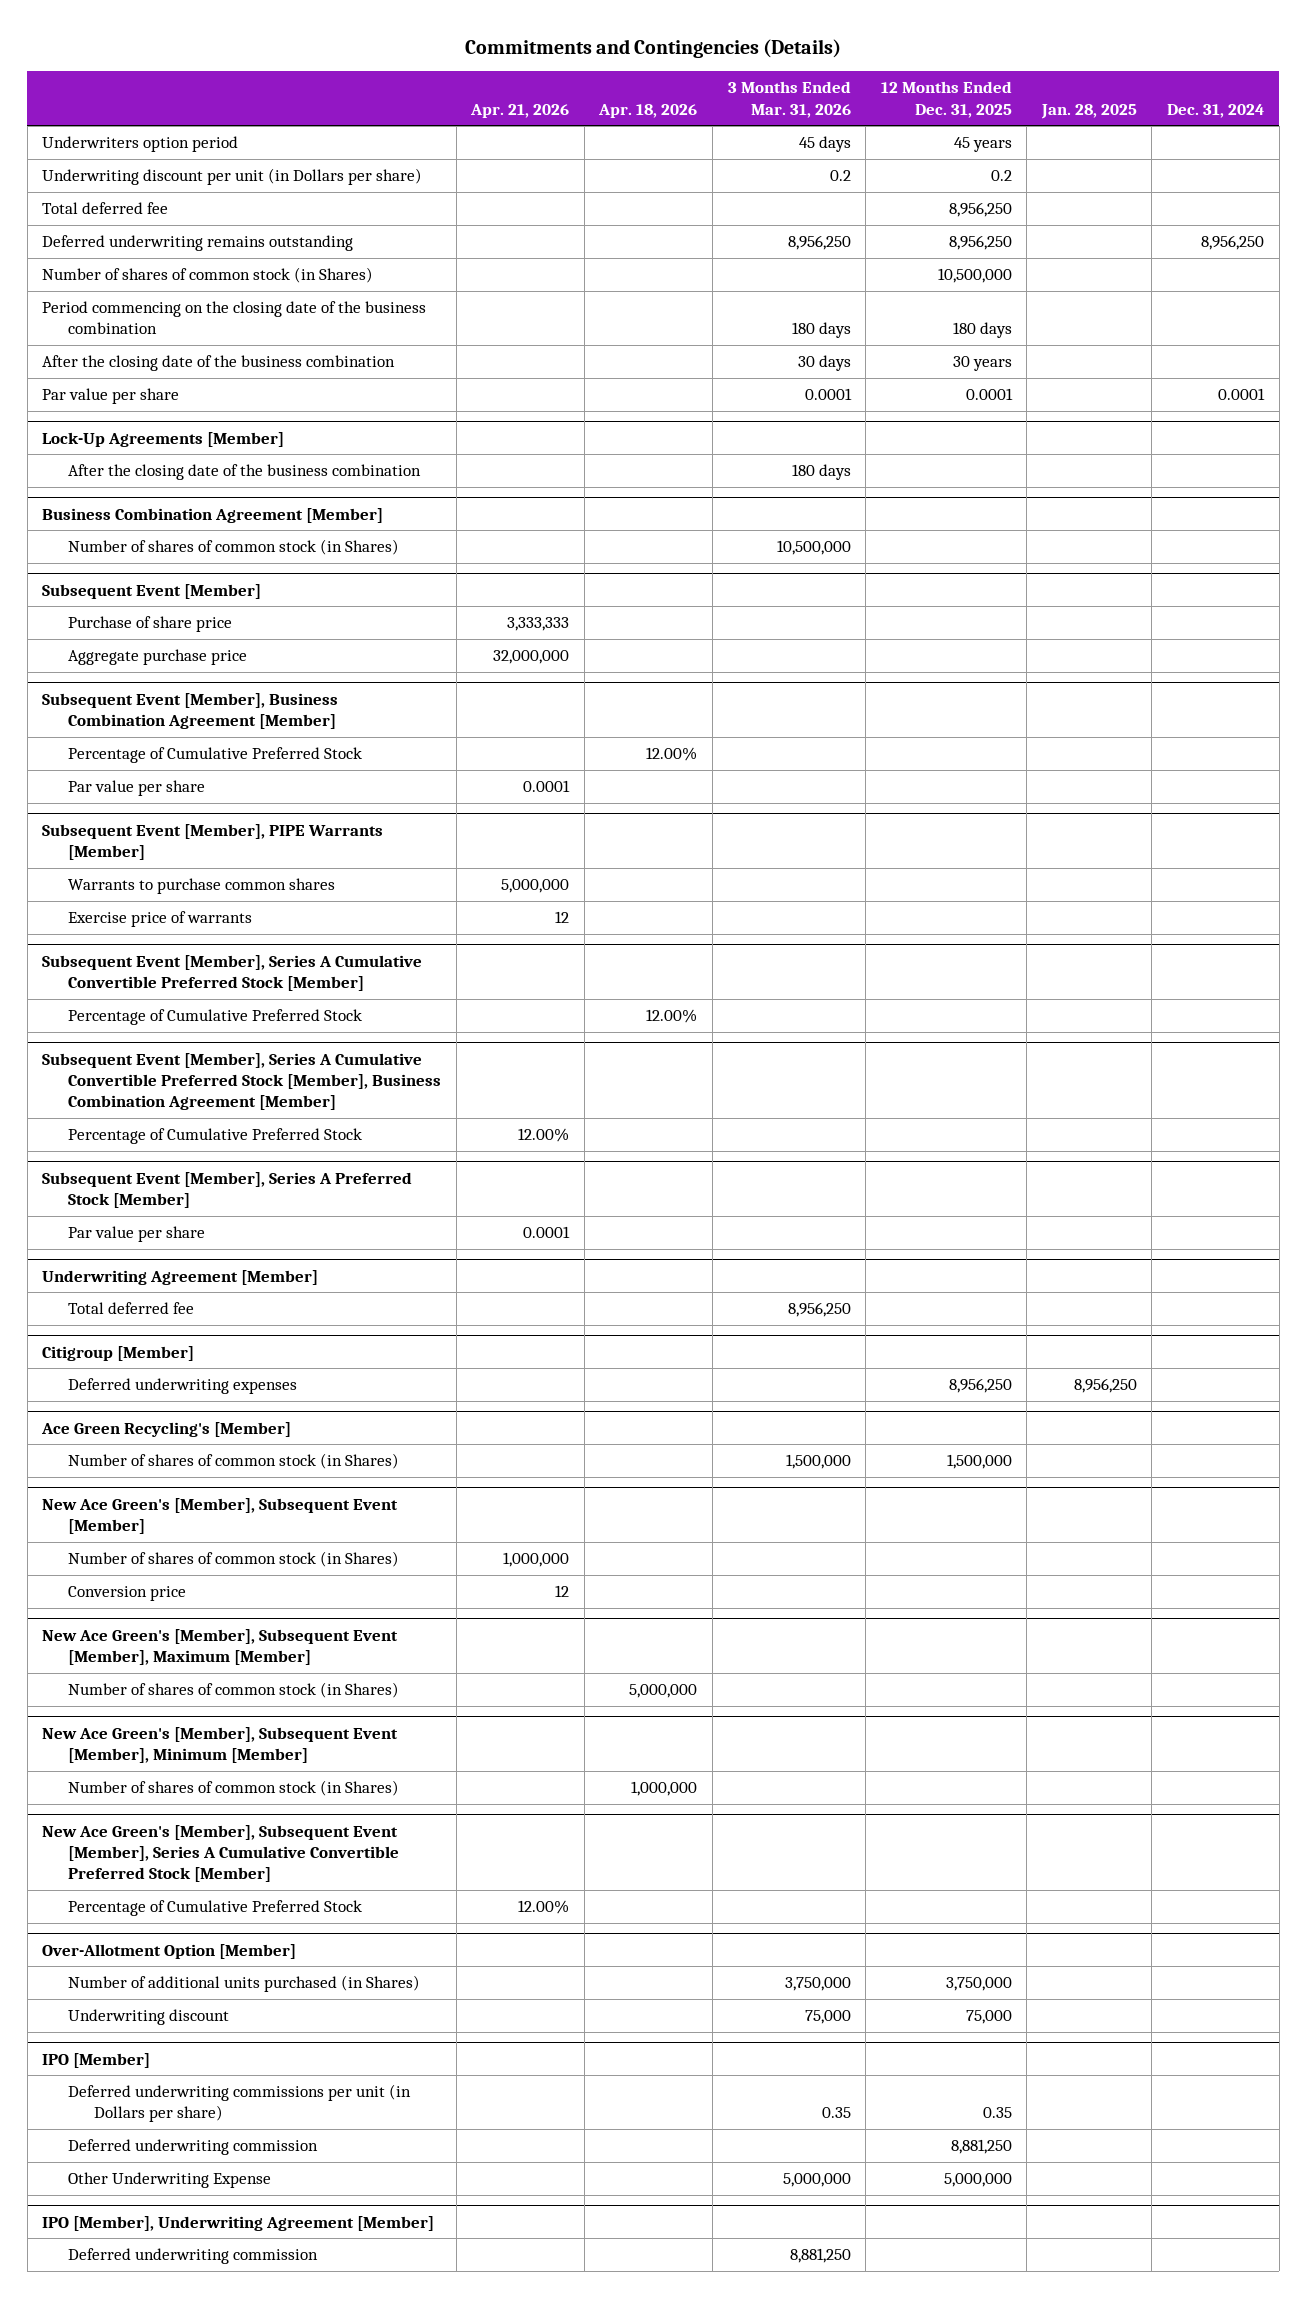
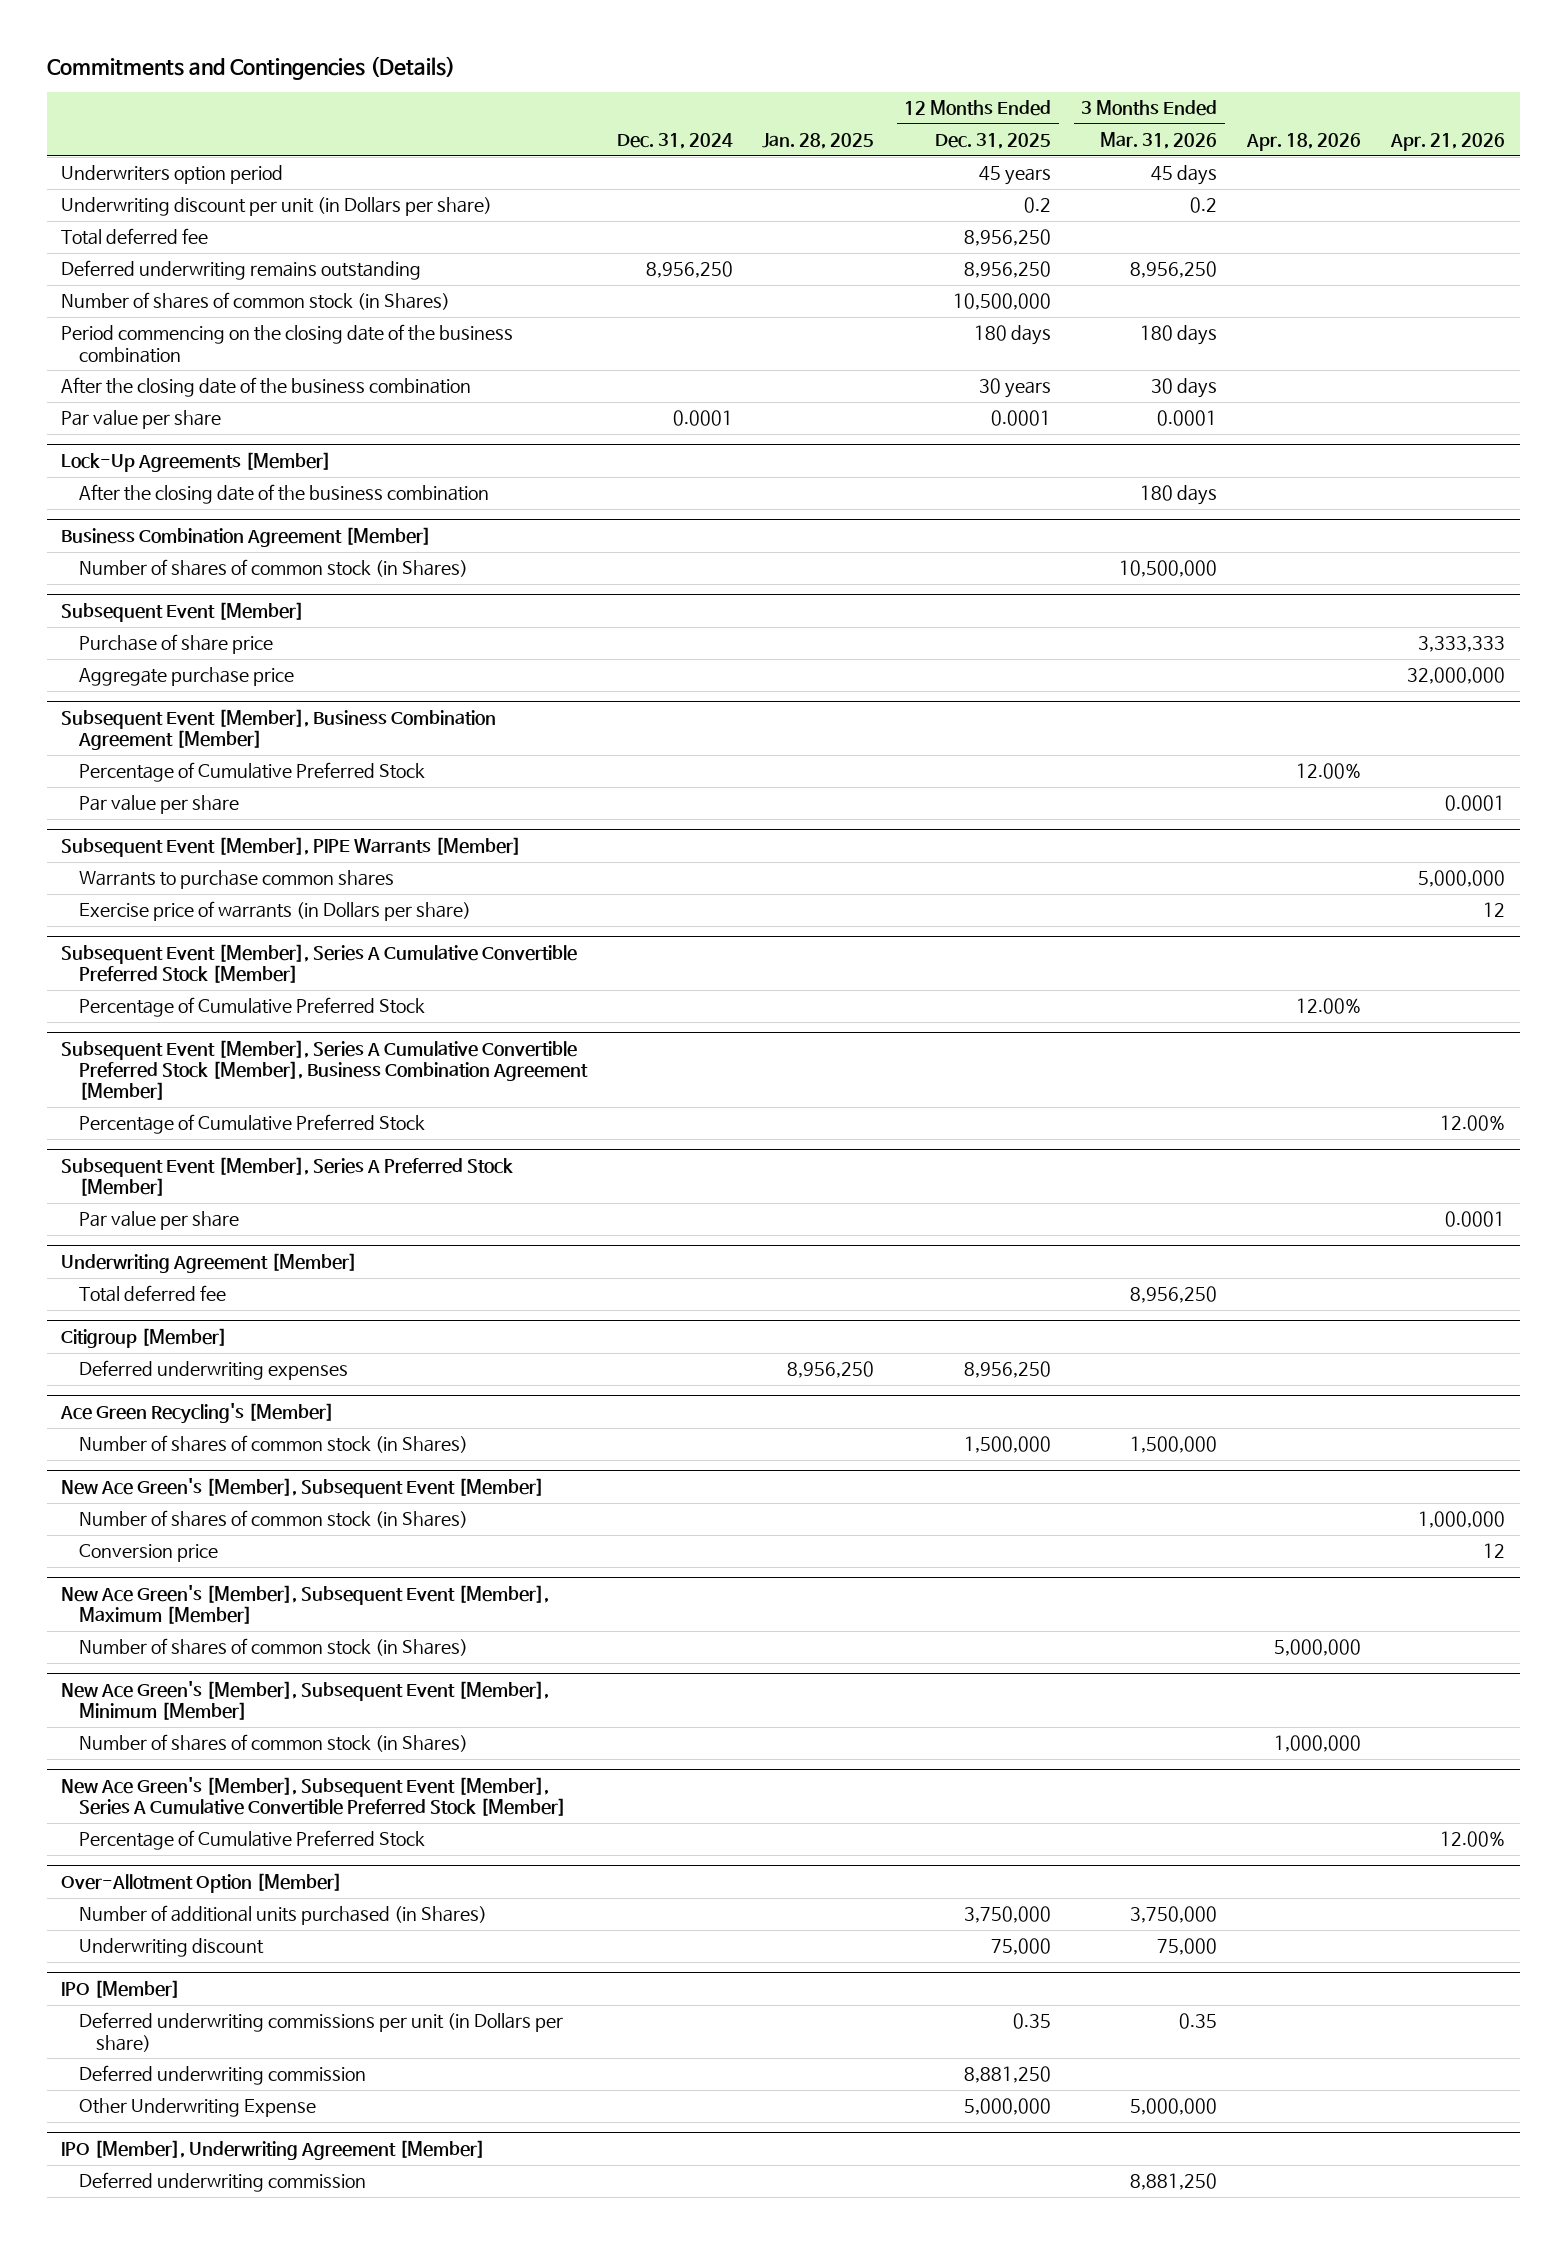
[68,911,253,928] Exercise price of warrants -> [78,901,471,922] Exercise price of warrants (in Dollars per share)

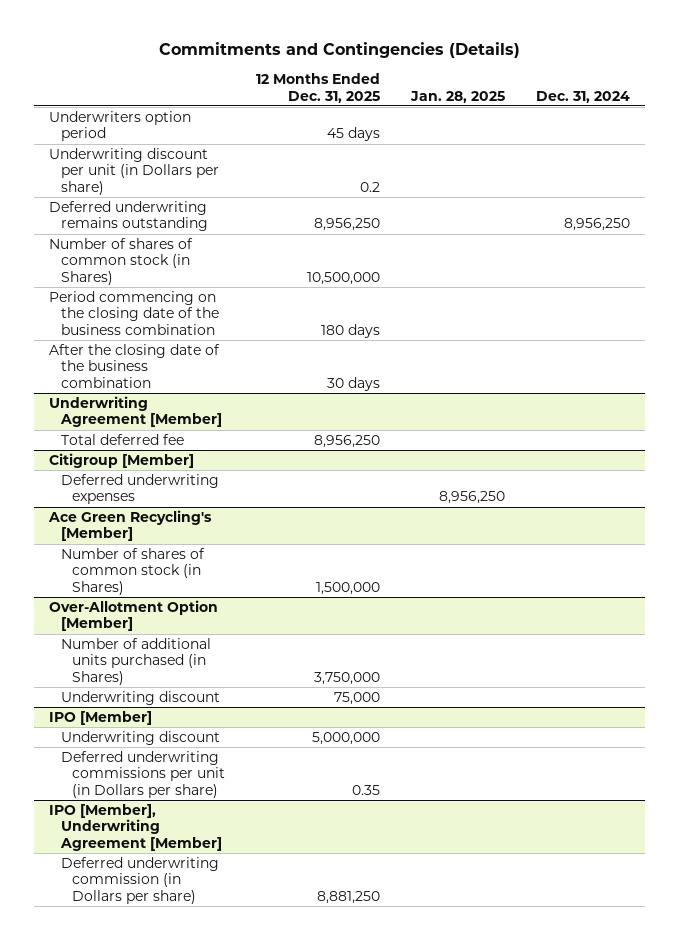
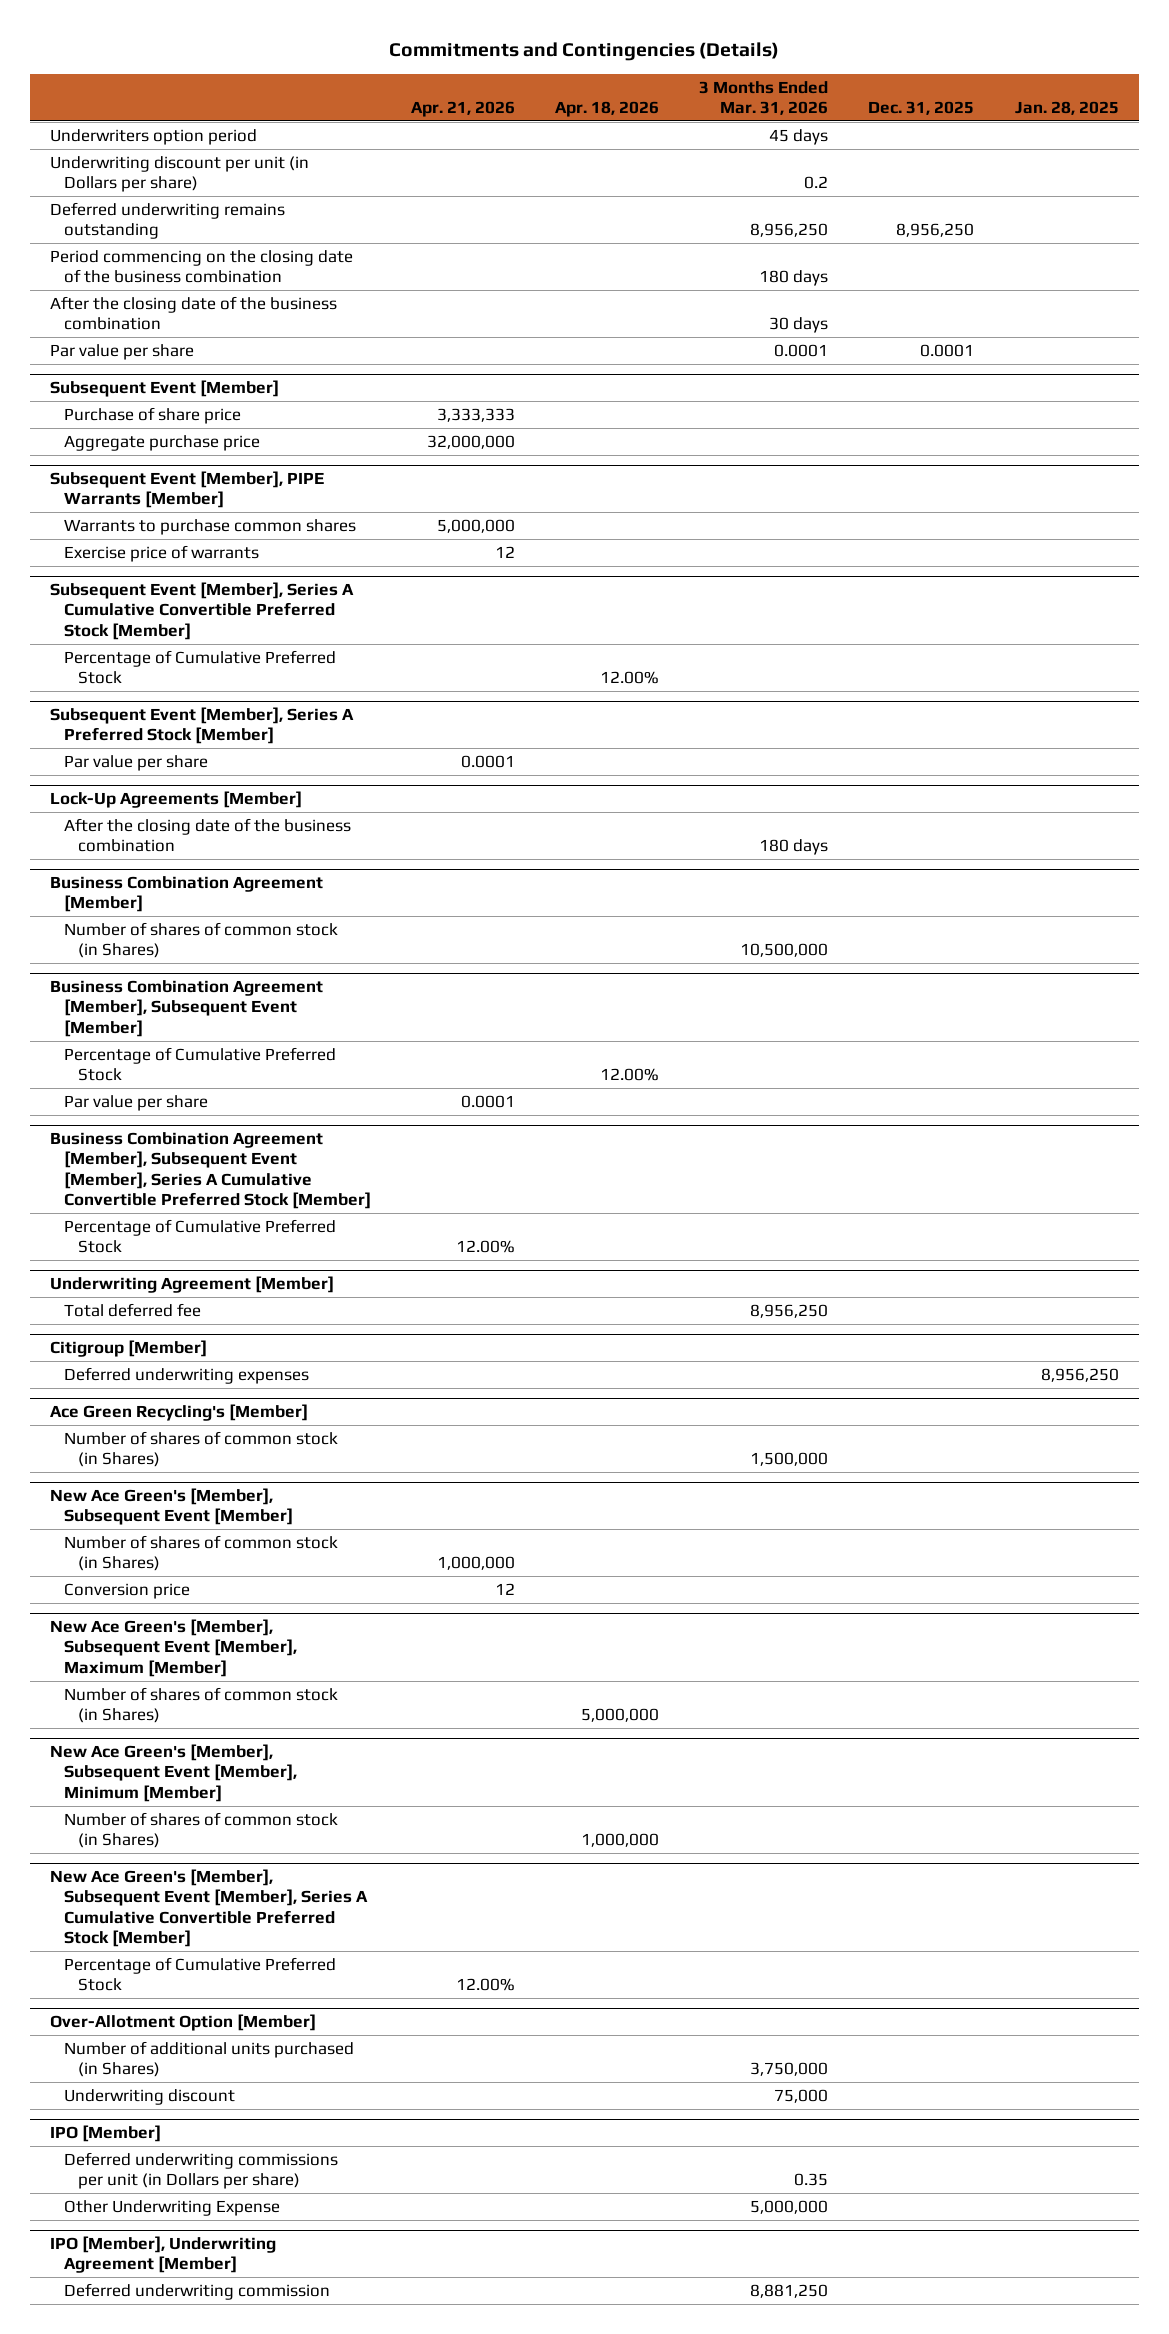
[256,73,381,103] 12 Months Ended Dec. 31, 2025 -> none
[536,90,631,103] Dec. 31, 2024 -> none
none -> [411,100,516,117] Apr. 21, 2026
none -> [555,100,660,117] Apr. 18, 2026
none -> [699,80,829,115] 3 Months Ended Mar. 31, 2026
none -> [868,100,975,115] Dec. 31, 2025
[49,238,194,285] Number of shares of common stock (in Shares) -> none
none -> [49,344,194,361] Par value per share
none -> [49,380,279,398] Subsequent Event [Member]
none -> [63,407,241,425] Purchase of share price
none -> [63,435,260,452] Aggregate purchase price
none -> [49,471,324,509] Subsequent Event [Member], PIPE Warrants [Member]
none -> [63,519,356,536] Warrants to purchase common shares
none -> [63,545,259,563] Exercise price of warrants
none -> [49,582,354,640] Subsequent Event [Member], Series A Cumulative Convertible Preferred Stock [Member]
none -> [63,650,336,685] Percentage of Cumulative Preferred Stock
none -> [49,707,354,745] Subsequent Event [Member], Series A Preferred Stock [Member]
none -> [63,755,208,772] Par value per share
none -> [49,791,302,809] Lock-Up Agreements [Member]
none -> [63,818,351,853] After the closing date of the business combination
none -> [49,876,323,913] Business Combination Agreement [Member]
none -> [63,922,338,959] Number of shares of common stock (in Shares)
none -> [49,980,323,1037] Business Combination Agreement [Member], Subsequent Event [Member]
none -> [63,1047,336,1082] Percentage of Cumulative Preferred Stock
none -> [63,1095,208,1112] Par value per share
none -> [49,1132,371,1210] Business Combination Agreement [Member], Subsequent Event [Member], Series A Cumulative Convertible Preferred Stock [Member]
none -> [63,1219,336,1254] Percentage of Cumulative Preferred Stock
none -> [49,1488,293,1526] New Ace Green's [Member], Subsequent Event [Member]
none -> [63,1535,338,1572] Number of shares of common stock (in Shares)
none -> [63,1583,190,1600] Conversion price
none -> [49,1619,297,1677] New Ace Green's [Member], Subsequent Event [Member], Maximum [Member]
none -> [63,1687,338,1724] Number of shares of common stock (in Shares)
none -> [49,1744,297,1802] New Ace Green's [Member], Subsequent Event [Member], Minimum [Member]
none -> [63,1812,338,1849] Number of shares of common stock (in Shares)
none -> [49,1869,368,1948] New Ace Green's [Member], Subsequent Event [Member], Series A Cumulative Convertible Preferred Stock [Member]
none -> [63,1957,336,1992] Percentage of Cumulative Preferred Stock
[60,731,220,746] Underwriting discount -> none
none -> [63,2200,280,2217] Other Underwriting Expense
[60,857,219,904] Deferred underwriting commission (in Dollars per share) -> [63,2283,330,2301] Deferred underwriting commission

